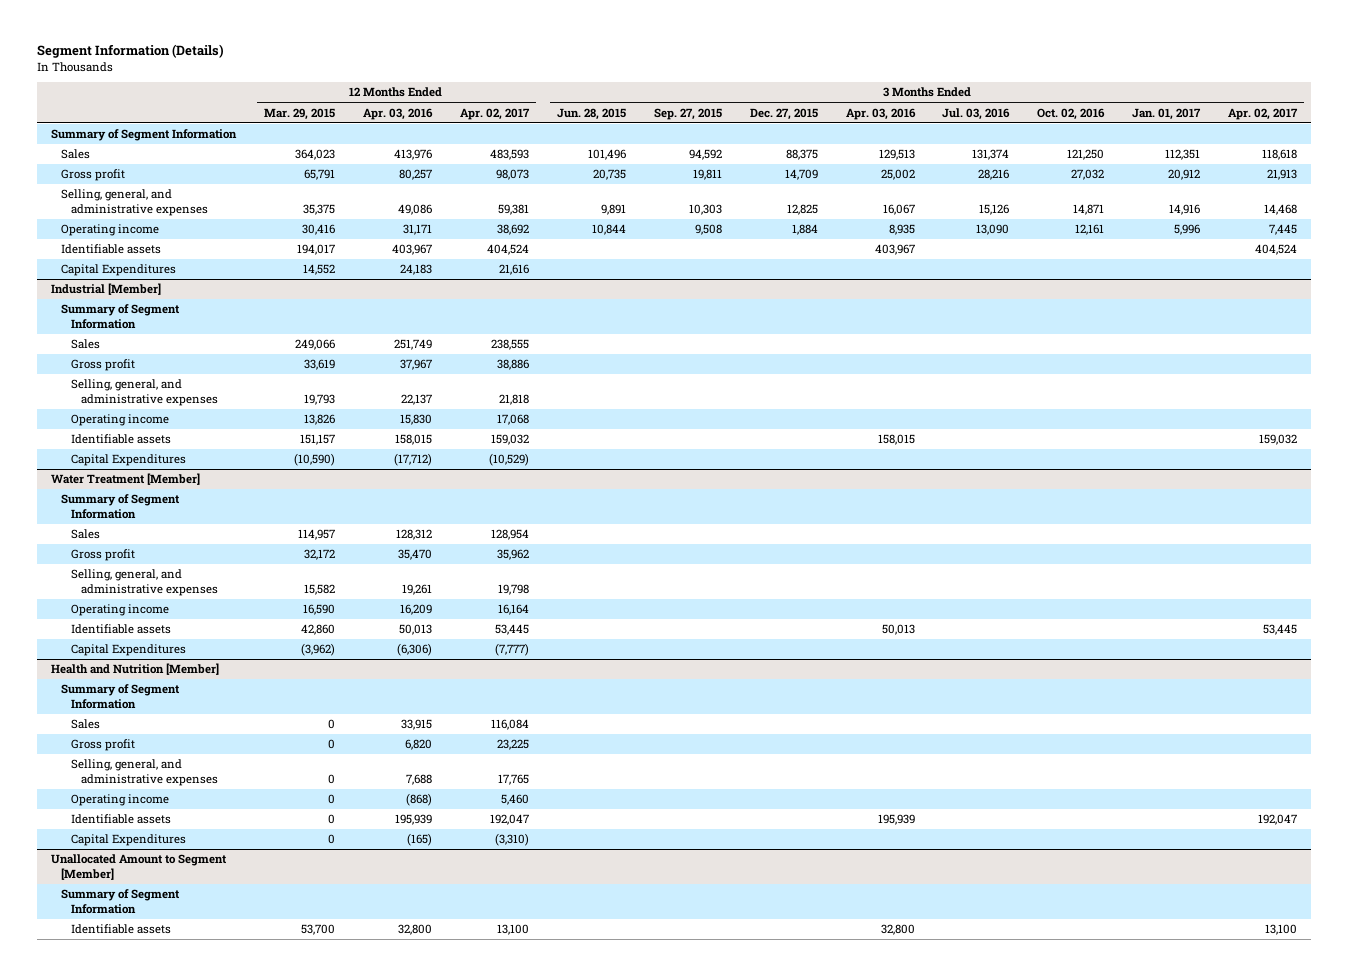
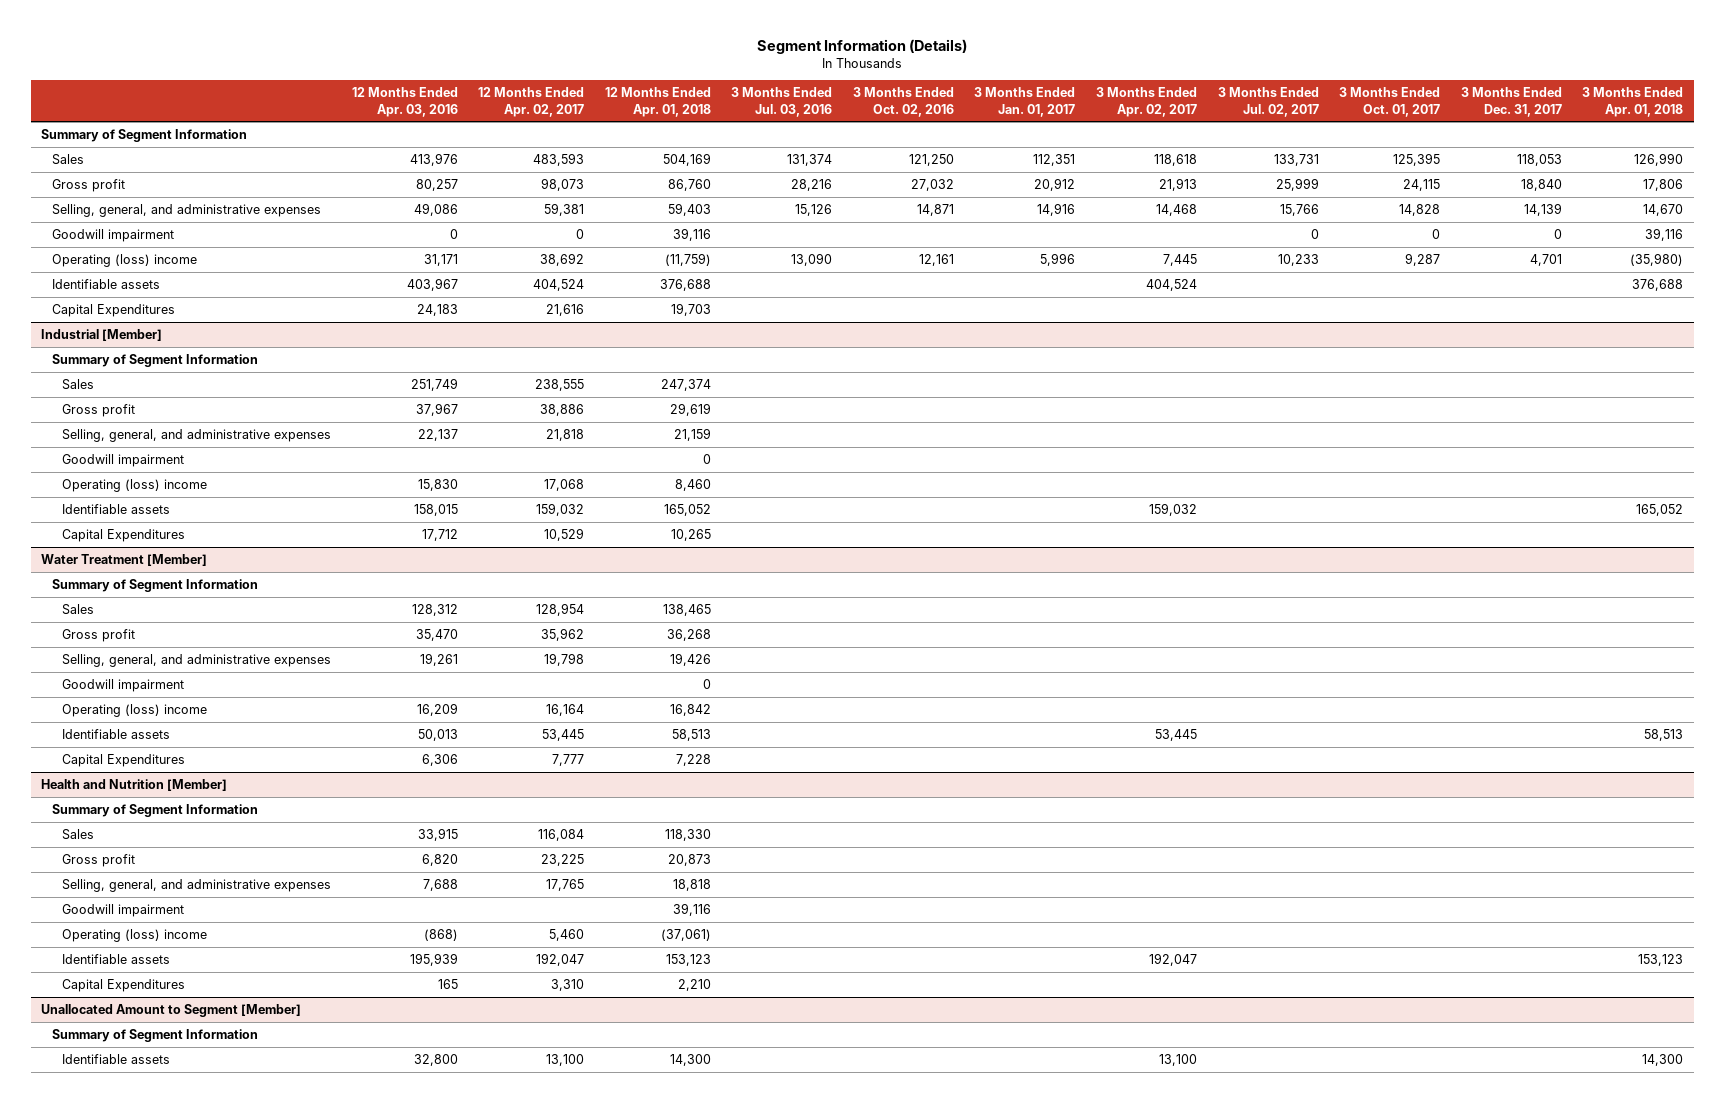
[264,107,336,120] Mar. 29, 2015 -> none
[556,107,626,120] Jun. 28, 2015 -> none
[653,107,722,120] Sep. 27, 2015 -> none
[749,107,818,120] Dec. 27, 2015 -> none
[845,107,916,120] Apr. 03, 2016 -> none
none -> [604,87,711,117] 12 Months Ended Apr. 01, 2018
none -> [1217,87,1319,117] 3 Months Ended Jul. 02, 2017
none -> [1339,87,1441,117] 3 Months Ended Oct. 01, 2017
none -> [1460,87,1562,117] 3 Months Ended Dec. 31, 2017
none -> [1582,87,1684,117] 3 Months Ended Apr. 01, 2018
none -> [51,228,174,242] Goodwill impairment
[61,224,160,237] Operating income -> [51,253,197,267] Operating (loss) income
none -> [61,453,184,467] Goodwill impairment
[71,414,170,427] Operating income -> [61,478,207,492] Operating (loss) income
[393,453,432,467] (17,712) -> [421,528,458,541] 17,712
[488,453,529,467] (10,529) -> [544,527,585,541] 10,529
none -> [61,678,184,692] Goodwill impairment
[71,604,170,617] Operating income -> [61,703,207,717] Operating (loss) income
[396,643,432,657] (6,306) -> [421,753,458,766] 6,306
[494,643,529,657] (7,777) -> [552,753,585,766] 7,777
none -> [61,903,184,917] Goodwill impairment
[71,794,170,807] Operating income -> [61,928,207,942] Operating (loss) income
[406,833,432,847] (165) -> [437,978,458,989] 165
[494,833,529,847] (3,310) -> [551,978,585,991] 3,310

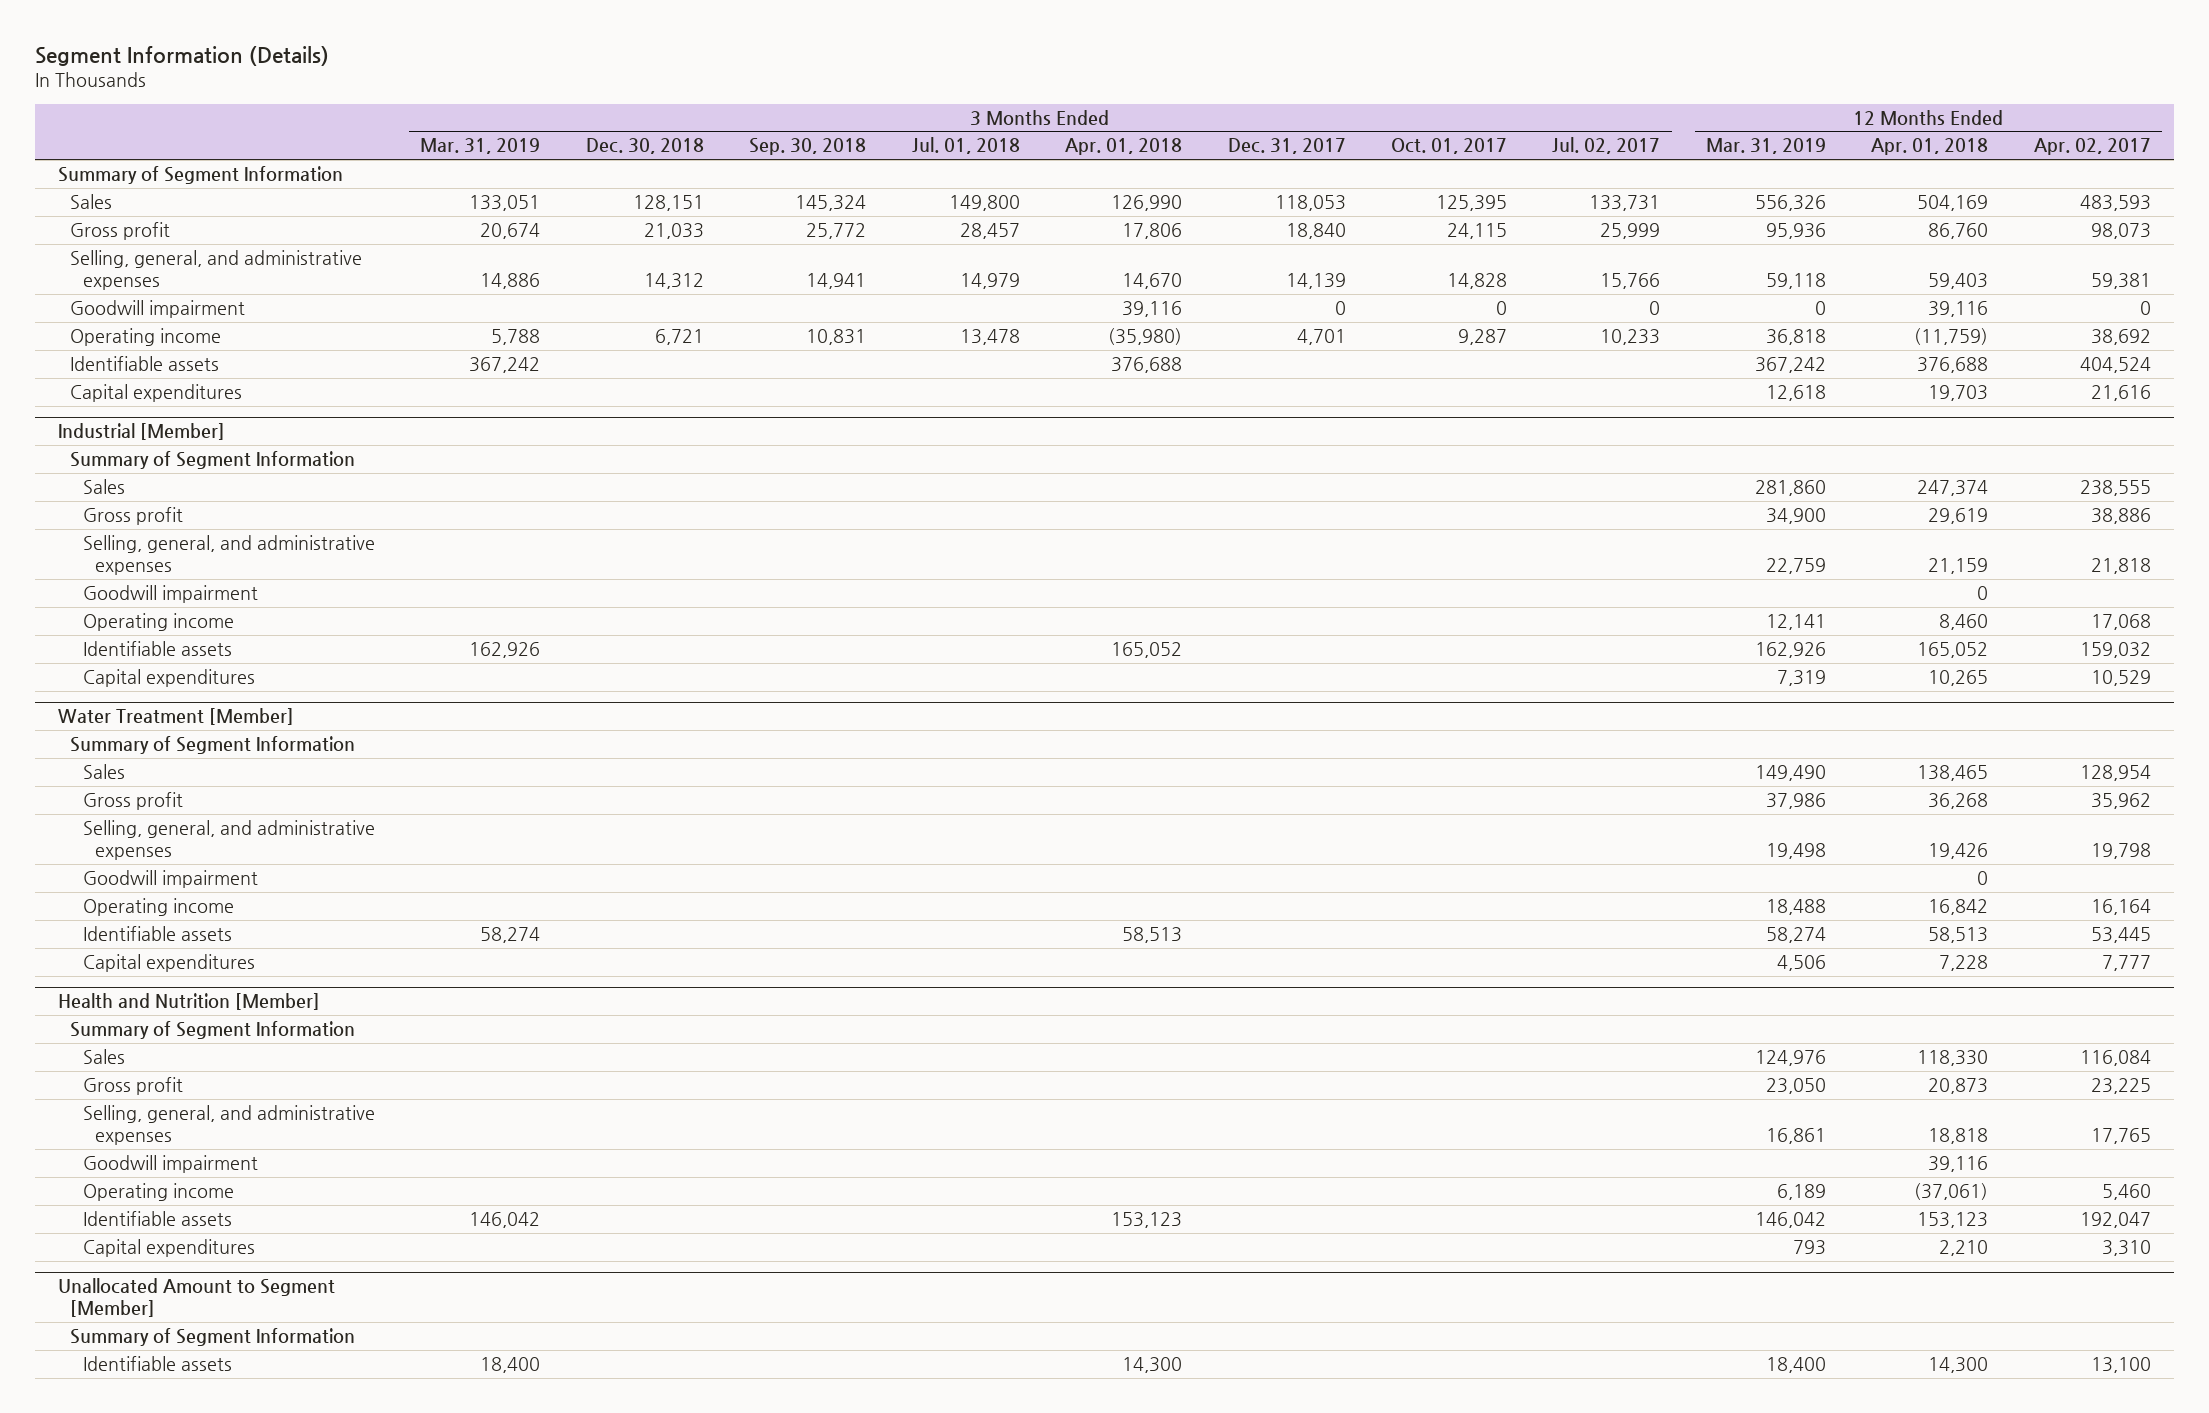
[351,87,458,117] 12 Months Ended Apr. 03, 2016 -> none
[731,87,833,117] 3 Months Ended Jul. 03, 2016 -> none
[852,87,954,117] 3 Months Ended Oct. 02, 2016 -> none
[974,87,1076,117] 3 Months Ended Jan. 01, 2017 -> none
[1096,87,1198,117] 3 Months Ended Apr. 02, 2017 -> none
none -> [420,138,541,155] Mar. 31, 2019
none -> [585,138,704,155] Dec. 30, 2018
none -> [749,138,867,156] Sep. 30, 2018
none -> [911,137,1020,155] Jul. 01, 2018
none -> [1705,138,1826,155] Mar. 31, 2019
[51,253,197,267] Operating (loss) income -> [70,327,222,346] Operating income
[51,303,175,317] Capital Expenditures -> [70,383,243,402] Capital expenditures
[61,478,207,492] Operating (loss) income -> [82,612,234,631] Operating income
[61,528,185,542] Capital Expenditures -> [82,668,255,687] Capital expenditures
[61,703,207,717] Operating (loss) income -> [82,897,234,916] Operating income
[61,753,185,767] Capital Expenditures -> [82,953,255,972] Capital expenditures
[61,928,207,942] Operating (loss) income -> [82,1182,234,1201] Operating income
[61,978,185,992] Capital Expenditures -> [82,1238,255,1257] Capital expenditures

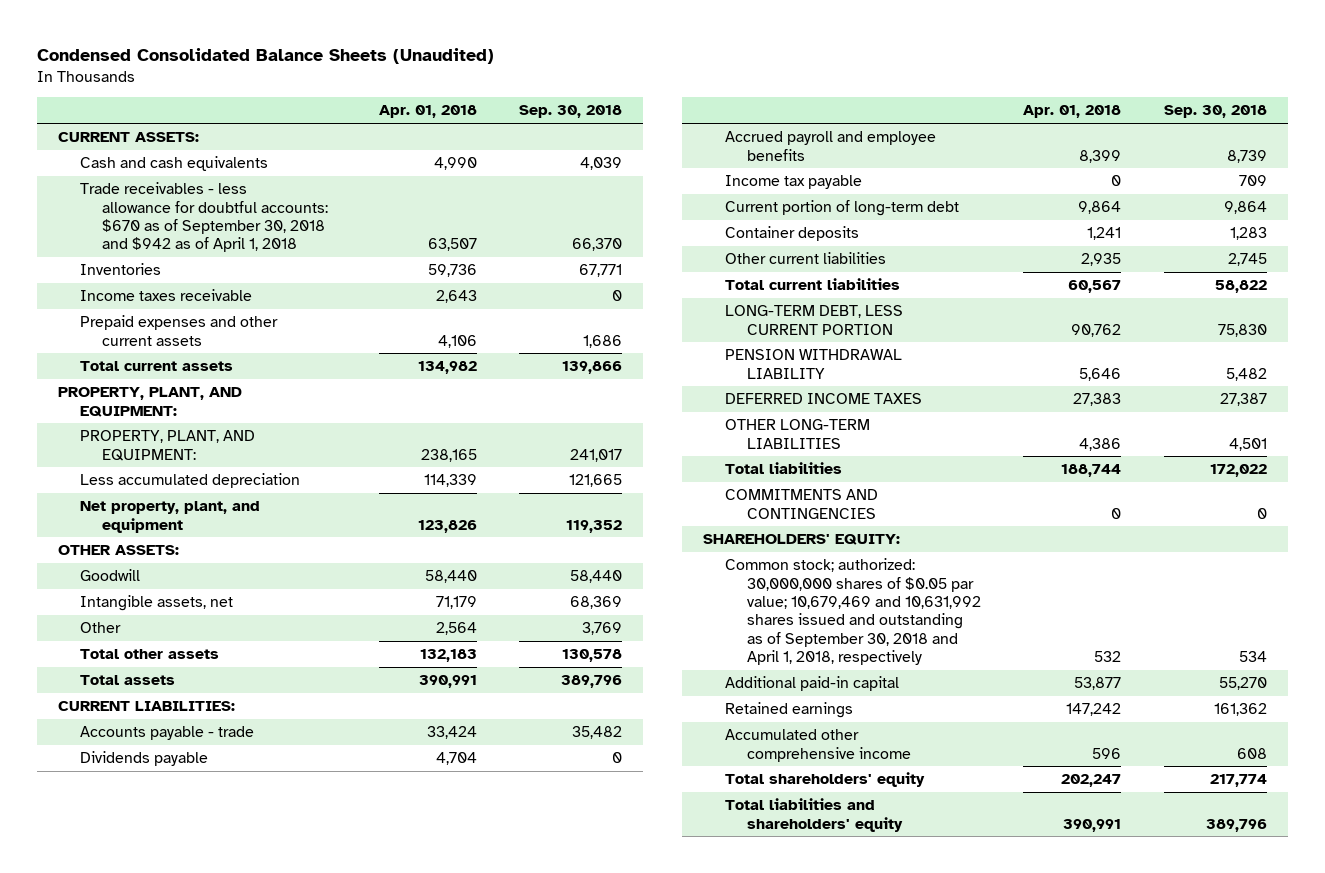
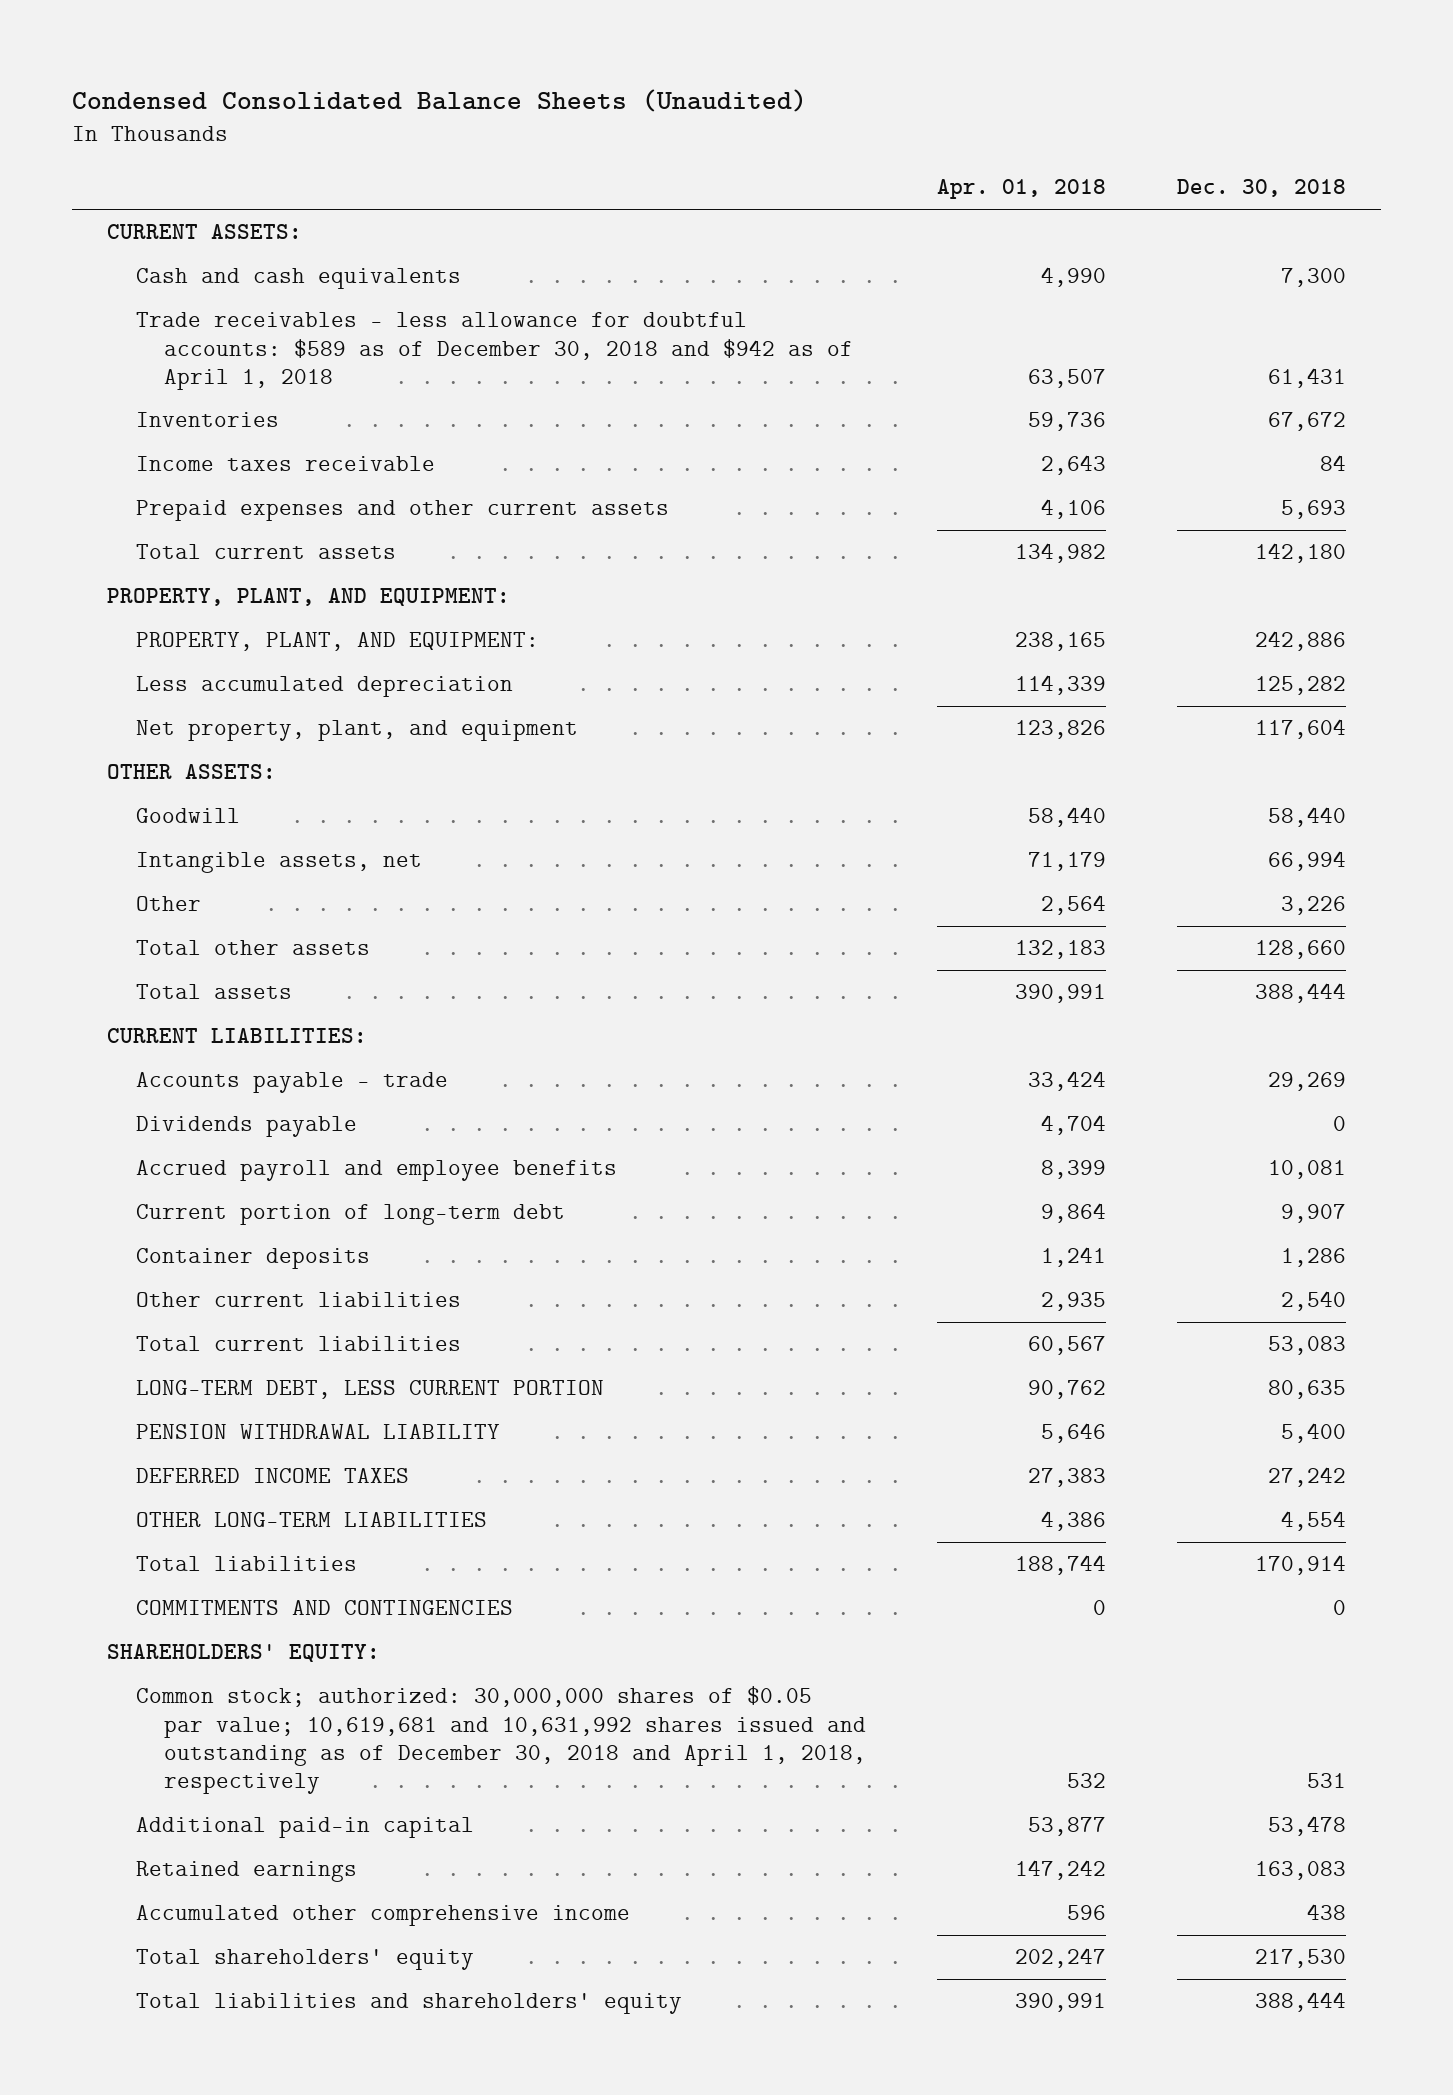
[518,105,622,119] Sep. 30, 2018 -> none
none -> [1176,179,1346,198] Dec. 30, 2018
[80,182,329,253] Trade receivables - less allowance for doubtful accounts: $670 as of September 30, 2018 and $942 as of April 1, 2018 -> [135,312,854,390] Trade receivables - less allowance for doubtful accounts: $589 as of December 30, 2018 and $942 as of April 1, 2018
[724,175,862,190] Income tax payable -> none
[724,558,982,665] Common stock; authorized: 30,000,000 shares of $0.05 par value; 10,679,469 and 10,631,992 shares issued and outstanding as of September 30, 2018 and April 1, 2018, respectively -> [135,1686,867,1795] Common stock; authorized: 30,000,000 shares of $0.05 par value; 10,619,681 and 10,631,992 shares issued and outstanding as of December 30, 2018 and April 1, 2018, respectively

